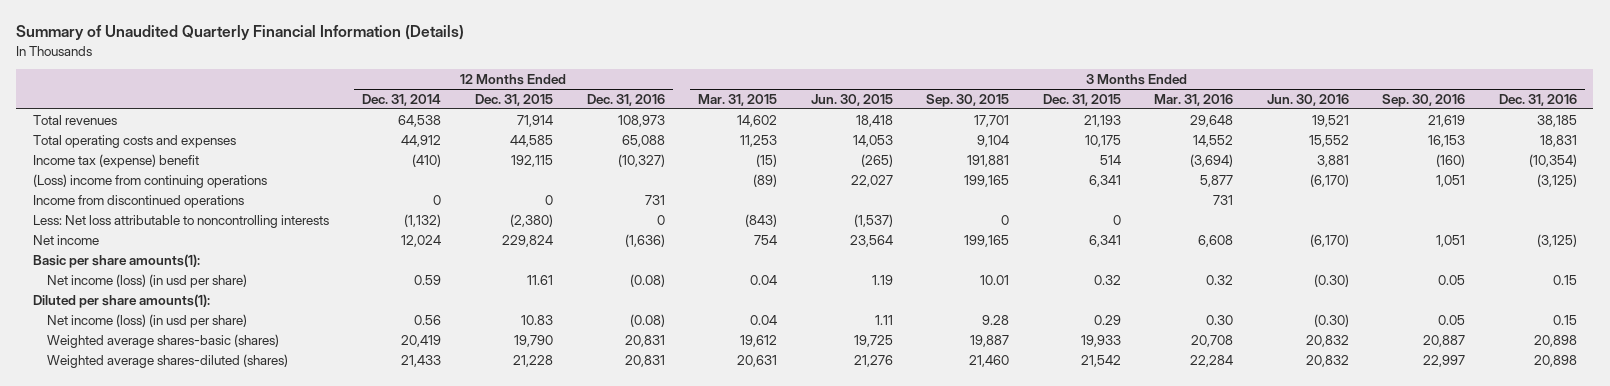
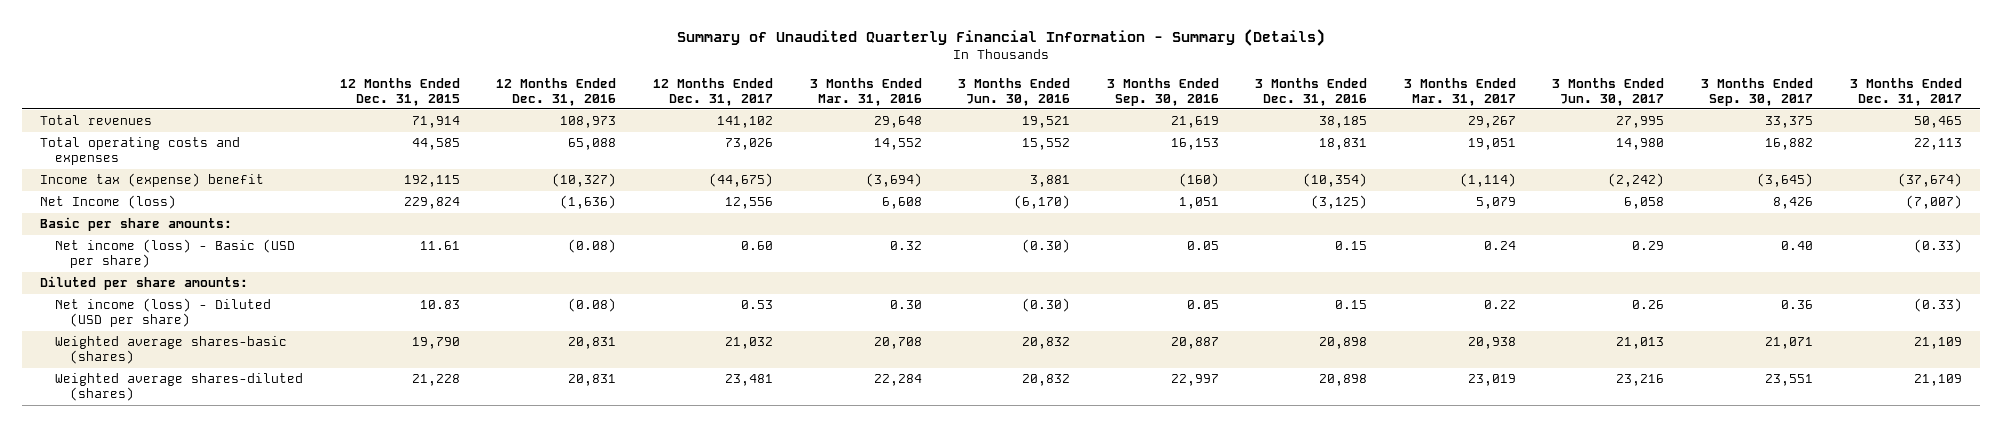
[16,25,465,41] Summary of Unaudited Quarterly Financial Information (Details) -> [676,28,1325,46] Summary of Unaudited Quarterly Financial Information - Summary (Details)
[362,93,442,106] Dec. 31, 2014 -> none
[698,93,778,106] Mar. 31, 2015 -> none
[810,93,893,106] Jun. 30, 2015 -> none
[926,93,1010,107] Sep. 30, 2015 -> none
[1042,93,1121,106] Dec. 31, 2015 -> none
none -> [652,77,773,106] 12 Months Ended Dec. 31, 2017
none -> [1403,77,1516,106] 3 Months Ended Mar. 31, 2017
none -> [1552,77,1665,106] 3 Months Ended Jun. 30, 2017
none -> [1701,77,1814,106] 3 Months Ended Sep. 30, 2017
none -> [1849,77,1962,106] 3 Months Ended Dec. 31, 2017
[32,173,267,188] (Loss) income from continuing operations -> none
[32,194,244,208] Income from discontinued operations -> none
[32,214,329,228] Less: Net loss attributable to noncontrolling interests -> none
[32,234,99,245] Net income -> [40,195,177,210] Net Income (loss)
[32,253,200,268] Basic per share amounts(1): -> [40,217,233,232] Basic per share amounts:
[47,273,248,288] Net income (loss) (in usd per share) -> [55,239,296,269] Net income (loss) - Basic (USD per share)
[32,293,210,308] Diluted per share amounts(1): -> [40,276,249,291] Diluted per share amounts:
[47,313,248,328] Net income (loss) (in usd per share) -> [55,298,272,328] Net income (loss) - Diluted (USD per share)

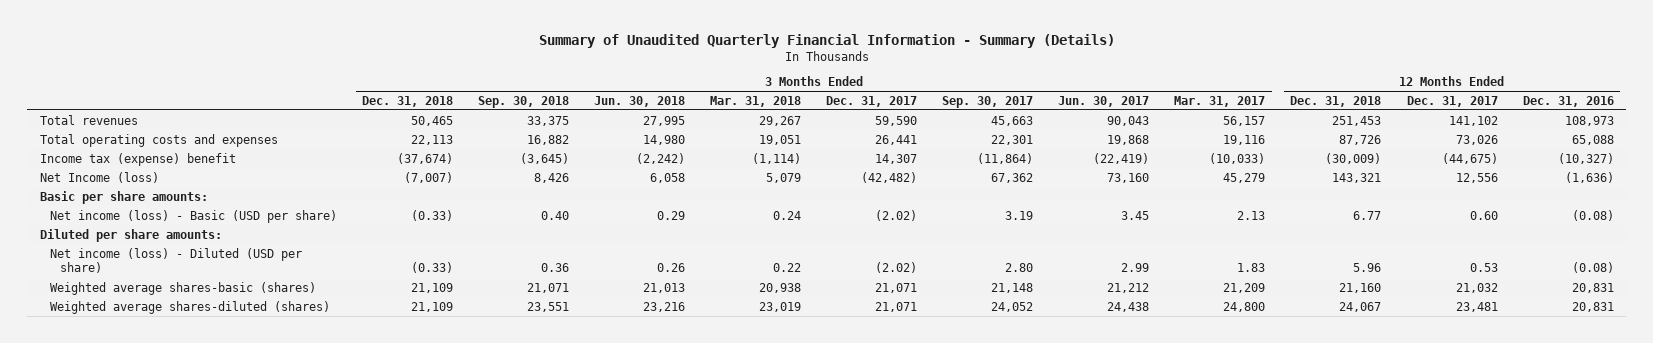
[339,77,460,106] 12 Months Ended Dec. 31, 2015 -> none
[809,77,922,106] 3 Months Ended Mar. 31, 2016 -> none
[958,77,1071,106] 3 Months Ended Jun. 30, 2016 -> none
[1106,77,1219,106] 3 Months Ended Sep. 30, 2016 -> none
[1255,77,1368,106] 3 Months Ended Dec. 31, 2016 -> none
none -> [362,95,454,107] Dec. 31, 2018
none -> [478,95,570,108] Sep. 30, 2018
none -> [594,95,686,107] Jun. 30, 2018
none -> [710,95,802,107] Mar. 31, 2018
none -> [1290,95,1382,107] Dec. 31, 2018
[1467,116,1516,129] 29,267 -> [1223,115,1266,126] 56,157
[1616,116,1665,129] 27,995 -> [1107,115,1150,126] 90,043
[1765,116,1814,129] 33,375 -> [991,115,1034,126] 45,663
[1913,116,1962,129] 50,465 -> [875,115,918,126] 59,590
[1467,138,1516,151] 19,051 -> [1223,134,1266,145] 19,116
[1616,138,1665,151] 14,980 -> [1107,134,1150,145] 19,868
[1765,138,1814,151] 16,882 -> [991,134,1034,145] 22,301
[1913,138,1962,151] 22,113 -> [875,134,918,145] 26,441
[1459,173,1516,188] (1,114) -> [1209,152,1266,164] (10,033)
[1608,173,1665,188] (2,242) -> [1093,152,1150,164] (22,419)
[1757,173,1814,188] (3,645) -> [977,152,1034,164] (11,864)
[1897,173,1962,188] (37,674) -> [875,153,918,164] 14,307
[1475,197,1516,210] 5,079 -> [1223,172,1266,183] 45,279
[1624,197,1665,210] 6,058 -> [1107,172,1150,183] 73,160
[1773,197,1814,210] 8,426 -> [991,172,1034,183] 67,362
[1905,195,1962,210] (7,007) -> [861,171,918,183] (42,482)
[1483,241,1516,251] 0.24 -> [1237,210,1266,220] 2.13
[1632,241,1665,251] 0.29 -> [1121,210,1150,220] 3.45
[1781,241,1814,251] 0.40 -> [1005,210,1034,220] 3.19
[1913,239,1962,254] (0.33) -> [875,209,918,221] (2.02)
[1483,300,1516,310] 0.22 -> [1237,263,1266,273] 1.83
[1632,300,1665,310] 0.26 -> [1121,263,1150,273] 2.99
[1781,300,1814,310] 0.36 -> [1005,263,1034,273] 2.80
[1913,298,1962,313] (0.33) -> [875,262,918,274] (2.02)
[1467,337,1516,350] 20,938 -> [1223,282,1266,293] 21,209
[1616,337,1665,350] 21,013 -> [1107,282,1150,293] 21,212
[1765,337,1814,350] 21,071 -> [991,282,1034,293] 21,148
[1913,337,1962,350] 21,109 -> [875,282,918,293] 21,071
[1467,374,1516,387] 23,019 -> [1223,301,1266,312] 24,800
[1616,374,1665,387] 23,216 -> [1107,301,1150,312] 24,438
[1765,374,1814,387] 23,551 -> [991,301,1034,312] 24,052
[1913,374,1962,387] 21,109 -> [875,301,918,312] 21,071

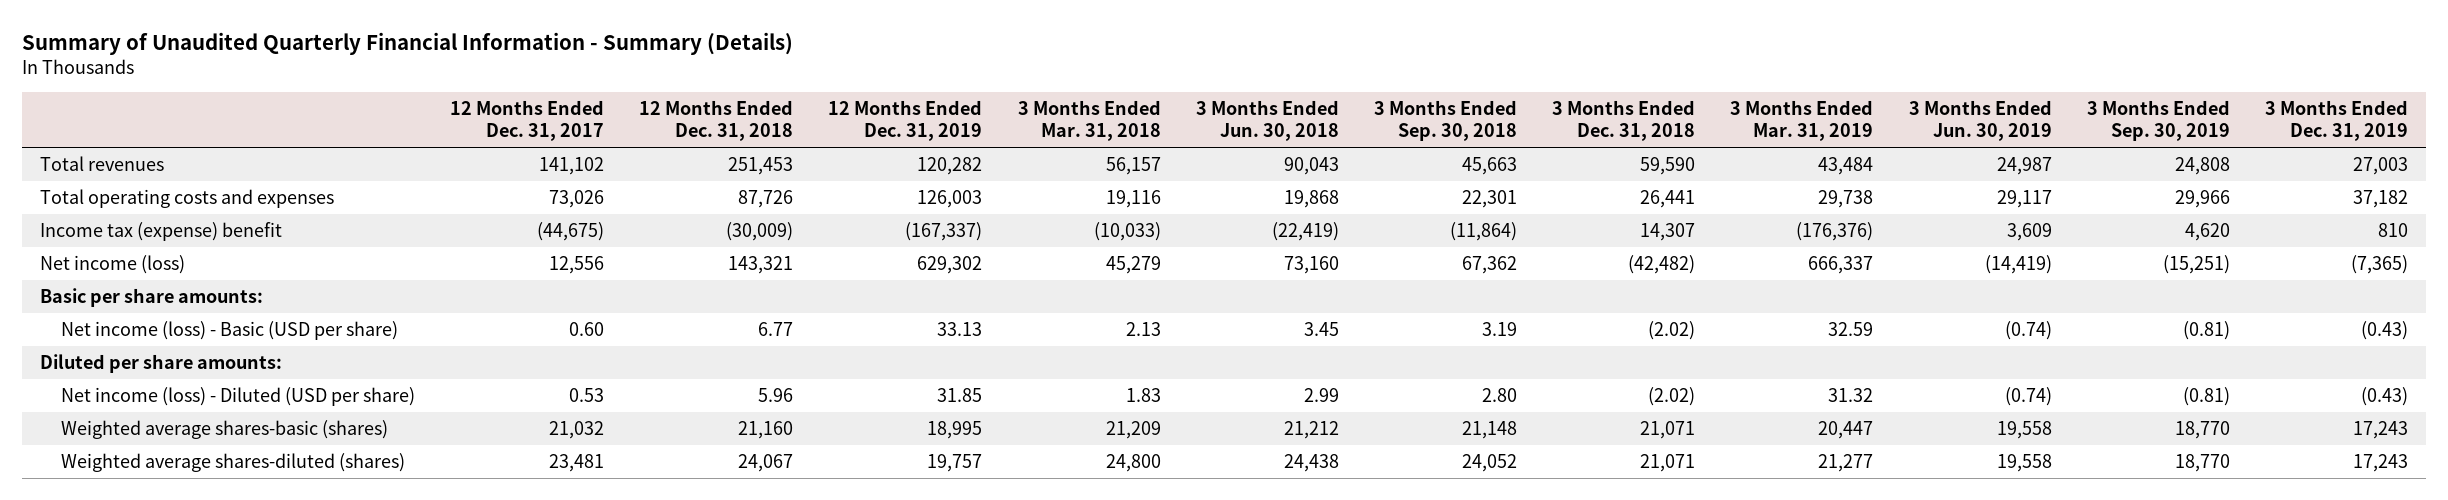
[826,95,918,107] Dec. 31, 2017 -> none
[942,95,1034,108] Sep. 30, 2017 -> none
[1058,95,1150,107] Jun. 30, 2017 -> none
[1174,95,1266,107] Mar. 31, 2017 -> none
[1522,95,1614,107] Dec. 31, 2016 -> none
none -> [828,99,983,142] 12 Months Ended Dec. 31, 2019
none -> [1730,99,1874,142] 3 Months Ended Mar. 31, 2019
none -> [1908,99,2052,142] 3 Months Ended Jun. 30, 2019
none -> [2086,99,2230,142] 3 Months Ended Sep. 30, 2019
none -> [2265,99,2409,142] 3 Months Ended Dec. 31, 2019
[411,115,454,126] 50,465 -> [1640,156,1696,175] 59,590
[527,115,570,126] 33,375 -> [1461,156,1517,175] 45,663
[643,115,686,126] 27,995 -> [1283,156,1339,175] 90,043
[759,115,802,126] 29,267 -> [1105,156,1161,175] 56,157
[411,134,454,145] 22,113 -> [1640,189,1696,208] 26,441
[527,134,570,145] 16,882 -> [1461,189,1517,208] 22,301
[643,134,686,145] 14,980 -> [1283,189,1339,208] 19,868
[759,134,802,145] 19,051 -> [1105,189,1161,208] 19,116
[397,152,454,164] (37,674) -> [1640,222,1696,241] 14,307
[520,152,570,164] (3,645) -> [1449,221,1517,241] (11,864)
[636,152,686,164] (2,242) -> [1271,221,1339,241] (22,419)
[752,152,802,164] (1,114) -> [1093,221,1161,241] (10,033)
[39,171,159,183] Net Income (loss) -> [39,254,185,274] Net income (loss)
[404,171,454,183] (7,007) -> [1628,254,1696,274] (42,482)
[534,172,570,183] 8,426 -> [1461,255,1517,274] 67,362
[650,172,686,183] 6,058 -> [1283,255,1339,274] 73,160
[766,172,802,183] 5,079 -> [1105,255,1161,274] 45,279
[411,209,454,221] (0.33) -> [1648,320,1696,340] (2.02)
[541,210,570,220] 0.40 -> [1481,321,1517,336] 3.19
[657,210,686,220] 0.29 -> [1303,321,1339,336] 3.45
[773,210,802,220] 0.24 -> [1125,321,1161,336] 2.13
[411,262,454,274] (0.33) -> [1648,386,1696,406] (2.02)
[541,263,570,273] 0.36 -> [1481,387,1517,402] 2.80
[657,263,686,273] 0.26 -> [1303,387,1339,402] 2.99
[773,263,802,273] 0.22 -> [1125,387,1161,402] 1.83
[411,282,454,293] 21,109 -> [1640,420,1696,439] 21,071
[527,282,570,293] 21,071 -> [1461,420,1517,439] 21,148
[643,282,686,293] 21,013 -> [1283,420,1339,439] 21,212
[759,282,802,293] 20,938 -> [1105,420,1161,439] 21,209
[411,301,454,312] 21,109 -> [1640,453,1696,472] 21,071
[527,301,570,312] 23,551 -> [1461,453,1517,472] 24,052
[643,301,686,312] 23,216 -> [1283,453,1339,472] 24,438
[759,301,802,312] 23,019 -> [1105,453,1161,472] 24,800

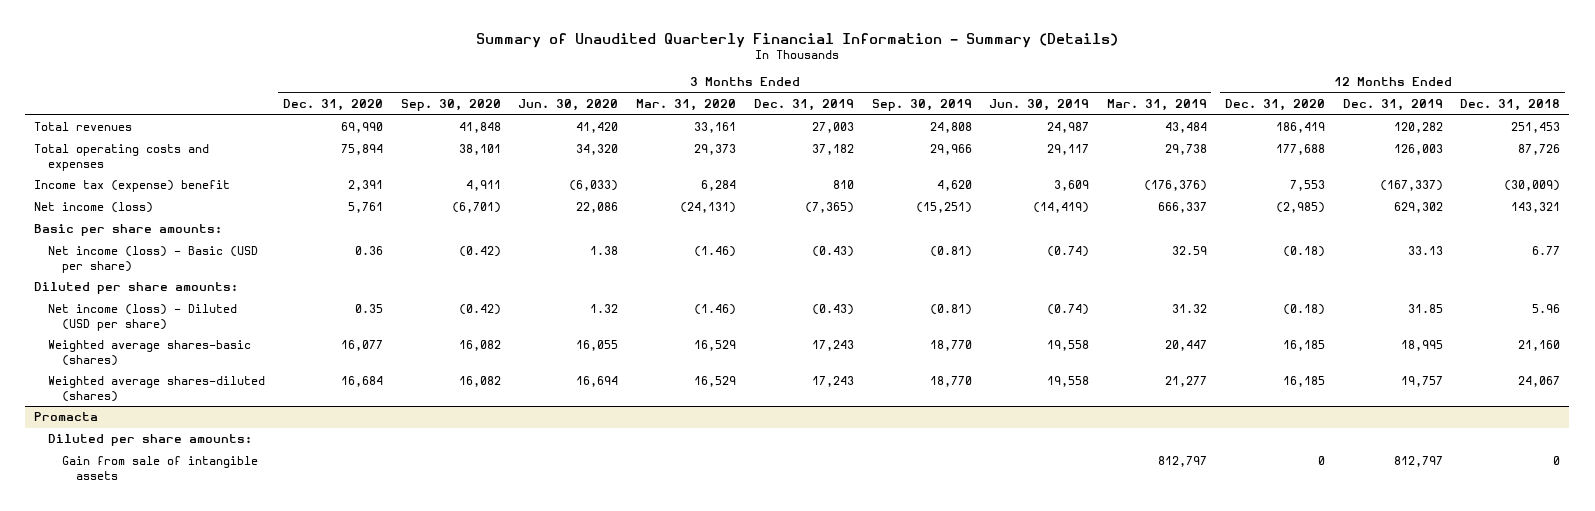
[449,99,604,142] 12 Months Ended Dec. 31, 2017 -> none
[1017,99,1161,142] 3 Months Ended Mar. 31, 2018 -> none
[1195,99,1339,142] 3 Months Ended Jun. 30, 2018 -> none
[1373,99,1517,142] 3 Months Ended Sep. 30, 2018 -> none
[1552,99,1696,142] 3 Months Ended Dec. 31, 2018 -> none
none -> [282,99,383,112] Dec. 31, 2020
none -> [400,99,501,112] Sep. 30, 2020
none -> [518,99,619,112] Jun. 30, 2020
none -> [636,99,737,112] Mar. 31, 2020
none -> [1224,99,1325,112] Dec. 31, 2020
none -> [34,412,99,422] Promacta
none -> [48,434,253,447] Diluted per share amounts:
none -> [61,456,258,480] Gain from sale of intangible assets

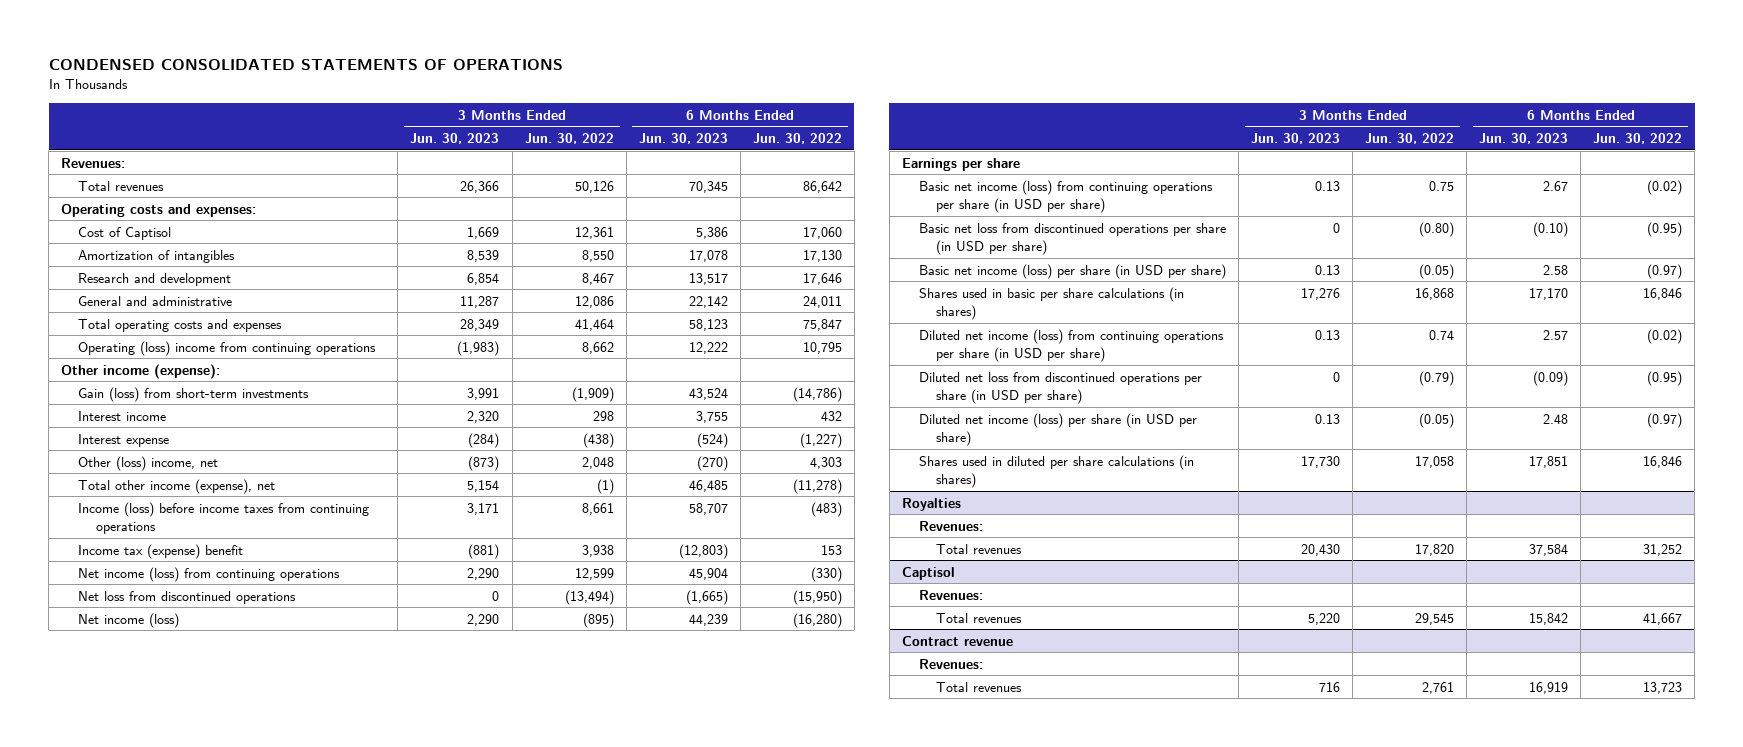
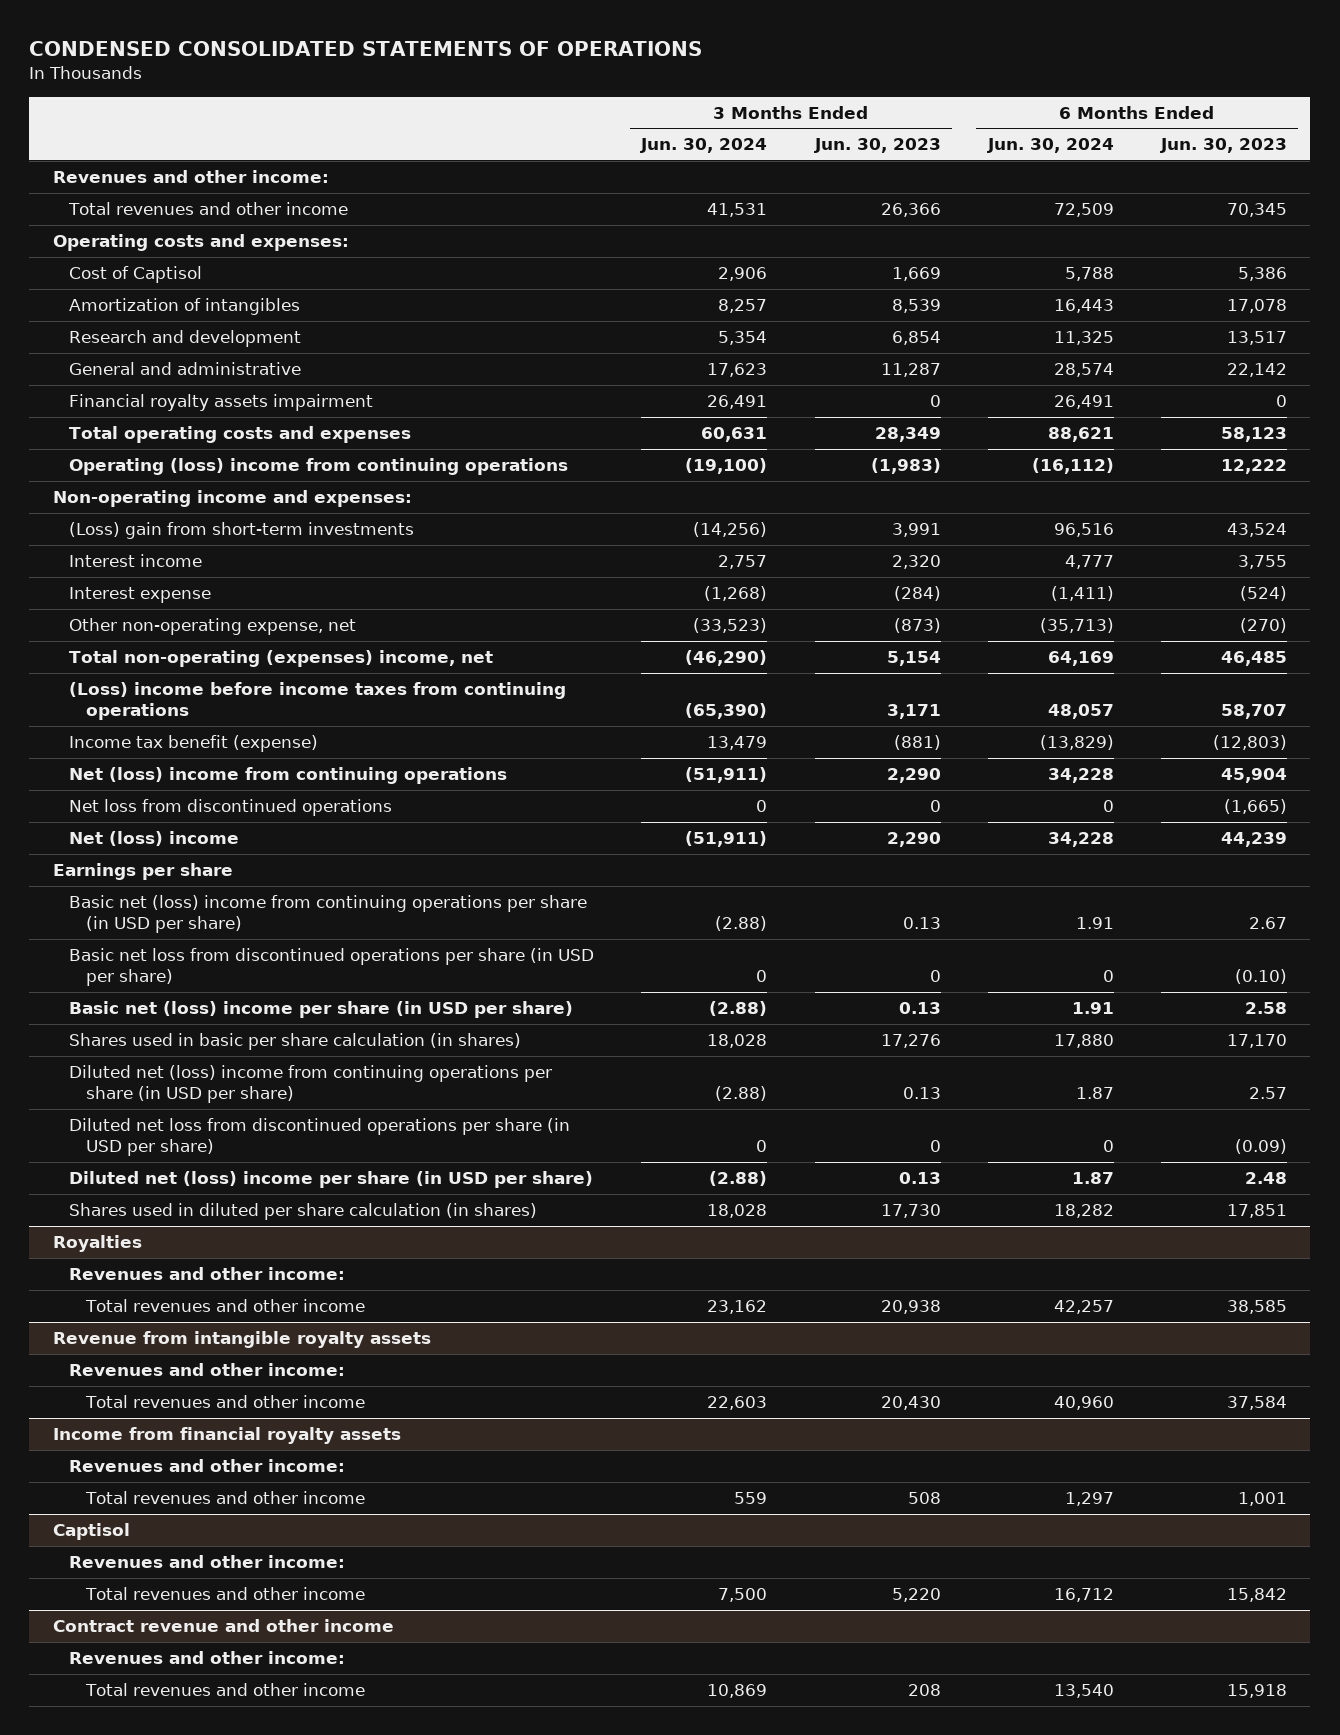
[524,133,614,145] Jun. 30, 2022 -> none
[752,133,842,145] Jun. 30, 2022 -> none
none -> [640,138,768,154] Jun. 30, 2024
none -> [986,138,1114,154] Jun. 30, 2024
[61,157,126,168] Revenues: -> [52,170,329,184] Revenues and other income:
[78,180,165,191] Total revenues -> [68,202,349,216] Total revenues and other income
none -> [69,394,374,412] Financial royalty assets impairment
[61,363,221,379] Other income (expense): -> [52,490,412,508] Non-operating income and expenses:
[78,386,310,402] Gain (loss) from short-term investments -> [69,522,415,540] (Loss) gain from short-term investments
[78,455,219,471] Other (loss) income, net -> [69,618,357,636] Other non-operating expense, net
[78,478,276,494] Total other income (expense), net -> [69,650,494,668] Total non-operating (expenses) income, net
[78,501,370,534] Income (loss) before income taxes from continuing operations -> [69,682,567,720] (Loss) income before income taxes from continuing operations
[78,543,244,559] Income tax (expense) benefit -> [69,735,319,753] Income tax benefit (expense)
[78,566,341,582] Net income (loss) from continuing operations -> [69,767,508,785] Net (loss) income from continuing operations
[78,612,180,628] Net income (loss) -> [69,831,240,847] Net (loss) income
[918,179,1213,213] Basic net income (loss) from continuing operations per share (in USD per share) -> [69,895,588,933] Basic net (loss) income from continuing operations per share (in USD per share)
[918,263,1226,279] Basic net income (loss) per share (in USD per share) -> [69,1001,574,1019] Basic net (loss) income per share (in USD per share)
[918,286,1184,320] Shares used in basic per share calculations (in shares) -> [69,1033,522,1051] Shares used in basic per share calculation (in shares)
[918,328,1224,362] Diluted net income (loss) from continuing operations per share (in USD per share) -> [69,1065,553,1103] Diluted net (loss) income from continuing operations per share (in USD per share)
[918,412,1197,446] Diluted net income (loss) per share (in USD per share) -> [69,1171,594,1189] Diluted net (loss) income per share (in USD per share)
[918,454,1194,488] Shares used in diluted per share calculations (in shares) -> [69,1203,538,1221] Shares used in diluted per share calculation (in shares)
[918,520,983,531] Revenues: -> [69,1267,346,1281] Revenues and other income:
[936,543,1023,554] Total revenues -> [84,1299,365,1313] Total revenues and other income
[1300,543,1340,556] 20,430 -> [880,1300,941,1315] 20,938
[1529,543,1569,556] 37,584 -> [1226,1300,1287,1315] 38,585
none -> [52,1331,431,1349] Revenue from intangible royalty assets
none -> [69,1363,346,1377] Revenues and other income:
none -> [84,1395,365,1409] Total revenues and other income
none -> [52,1427,401,1445] Income from financial royalty assets
none -> [69,1459,346,1473] Revenues and other income:
none -> [84,1491,365,1505] Total revenues and other income
[901,635,1013,646] Contract revenue -> none
[918,589,983,600] Revenues: -> [69,1555,346,1569] Revenues and other income:
[936,612,1023,623] Total revenues -> [84,1587,365,1601] Total revenues and other income
none -> [52,1619,394,1633] Contract revenue and other income
[918,658,983,669] Revenues: -> [69,1651,346,1665] Revenues and other income:
[936,681,1023,692] Total revenues -> [84,1683,365,1697] Total revenues and other income
[1318,681,1340,692] 716 -> [907,1684,941,1697] 208
[1529,681,1569,694] 16,919 -> [1226,1684,1287,1699] 15,918

